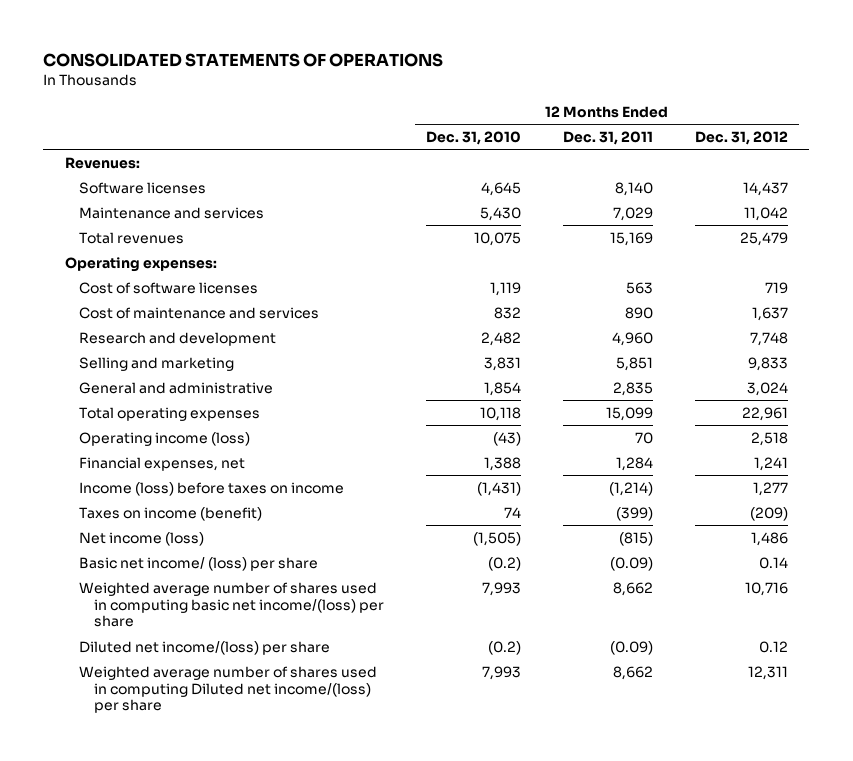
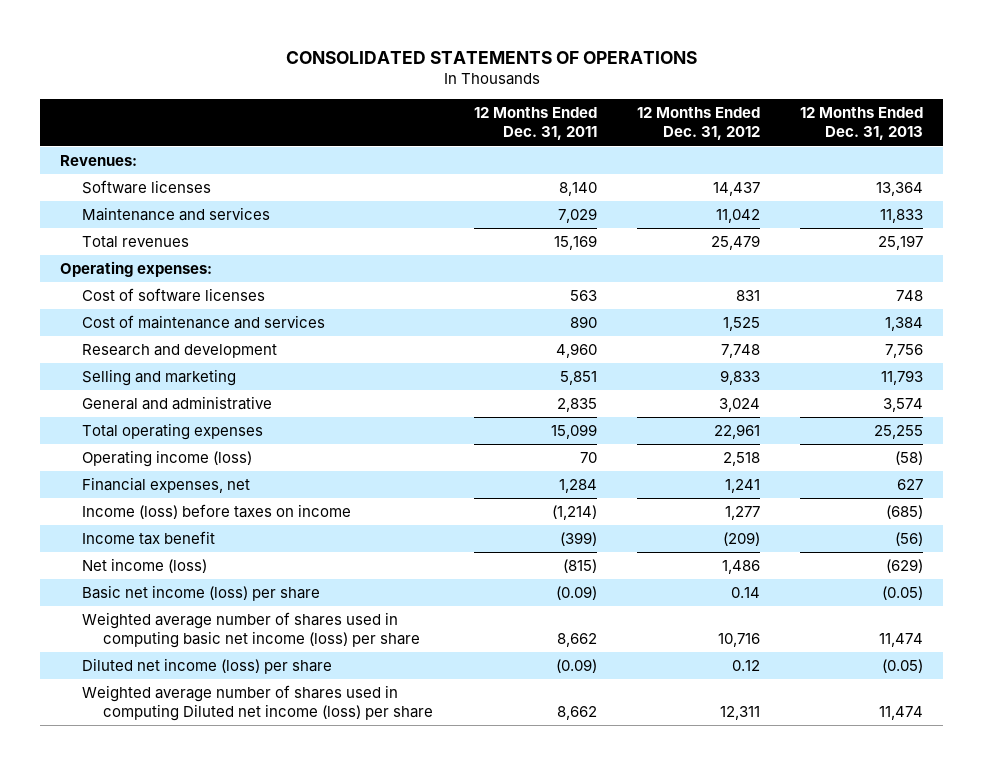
[425,131,521,146] Dec. 31, 2010 -> none
none -> [800,107,924,141] 12 Months Ended Dec. 31, 2013
[765,281,789,294] 719 -> [735,290,760,302] 831
[752,306,789,321] 1,637 -> [722,317,760,332] 1,525
[79,506,263,521] Taxes on income (benefit) -> [81,531,215,546] Income tax benefit
[79,556,319,571] Basic net income/ (loss) per share -> [81,585,320,602] Basic net income (loss) per share
[79,581,384,628] Weighted average number of shares used in computing basic net income/(loss) per share -> [81,612,421,649] Weighted average number of shares used in computing basic net income (loss) per share
[79,640,331,655] Diluted net income/(loss) per share -> [81,658,332,675] Diluted net income (loss) per share
[79,665,378,714] Weighted average number of shares used in computing Diluted net income/(loss) per share -> [81,685,434,722] Weighted average number of shares used in computing Diluted net income (loss) per share

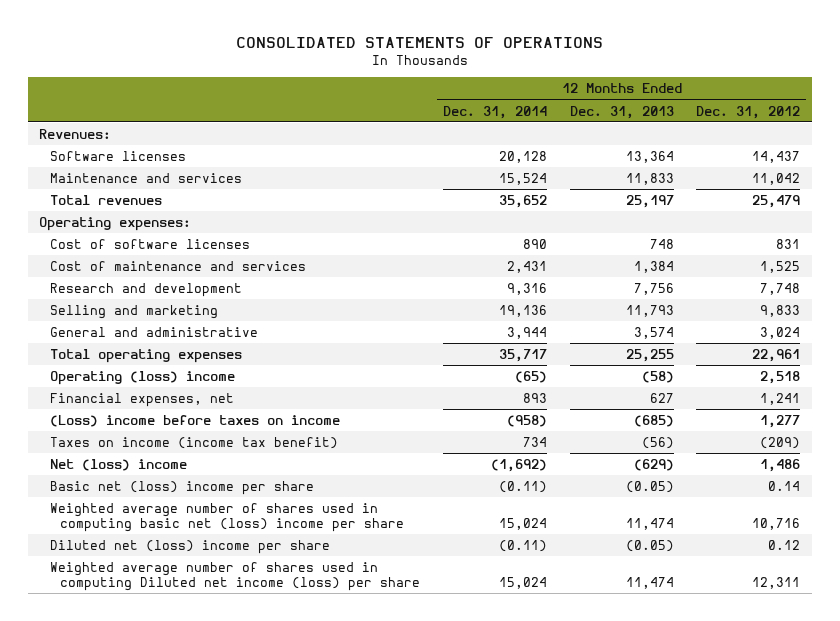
[473,107,597,141] 12 Months Ended Dec. 31, 2011 -> none
none -> [442,105,547,119] Dec. 31, 2014
[81,450,252,468] Operating income (loss) -> [49,370,235,385] Operating (loss) income
[81,504,351,520] Income (loss) before taxes on income -> [49,414,340,427] (Loss) income before taxes on income
[81,531,215,546] Income tax benefit -> [49,436,338,449] Taxes on income (income tax benefit)
[81,558,207,574] Net income (loss) -> [49,458,187,471] Net (loss) income
[81,585,320,602] Basic net income (loss) per share -> [49,480,314,495] Basic net (loss) income per share
[81,612,421,649] Weighted average number of shares used in computing basic net income (loss) per share -> [49,502,405,532] Weighted average number of shares used in computing basic net (loss) income per share
[81,658,332,675] Diluted net income (loss) per share -> [49,539,330,554] Diluted net (loss) income per share

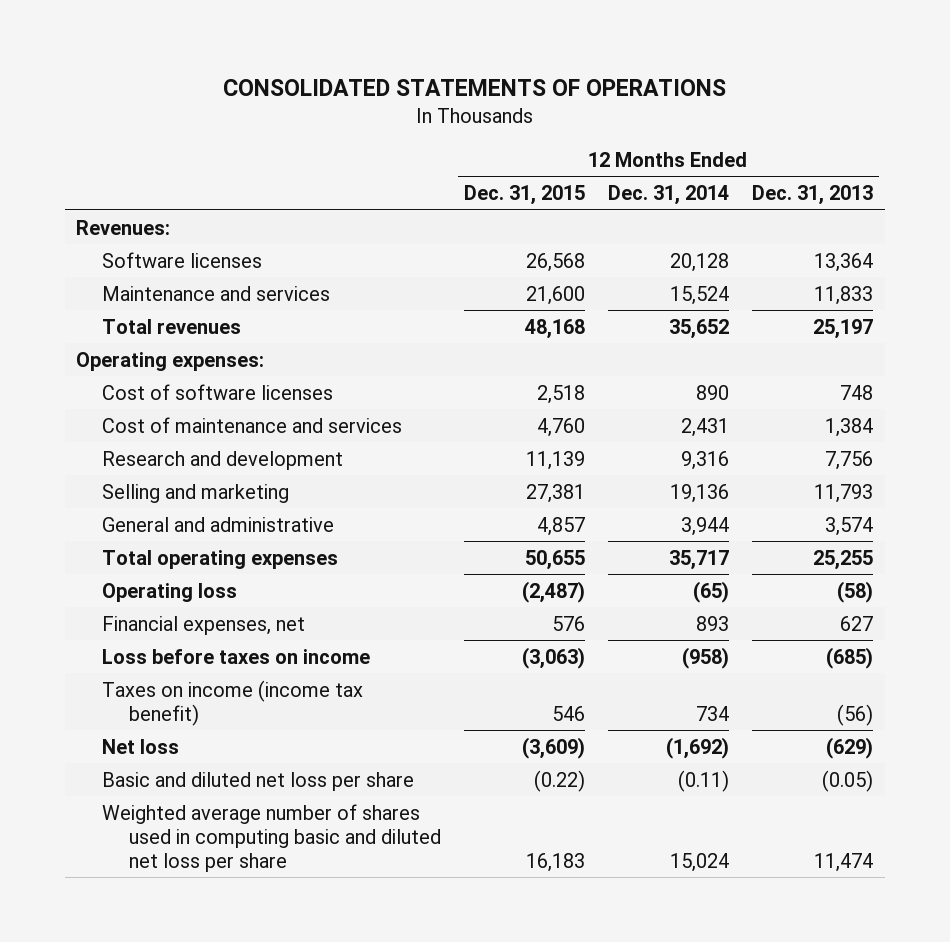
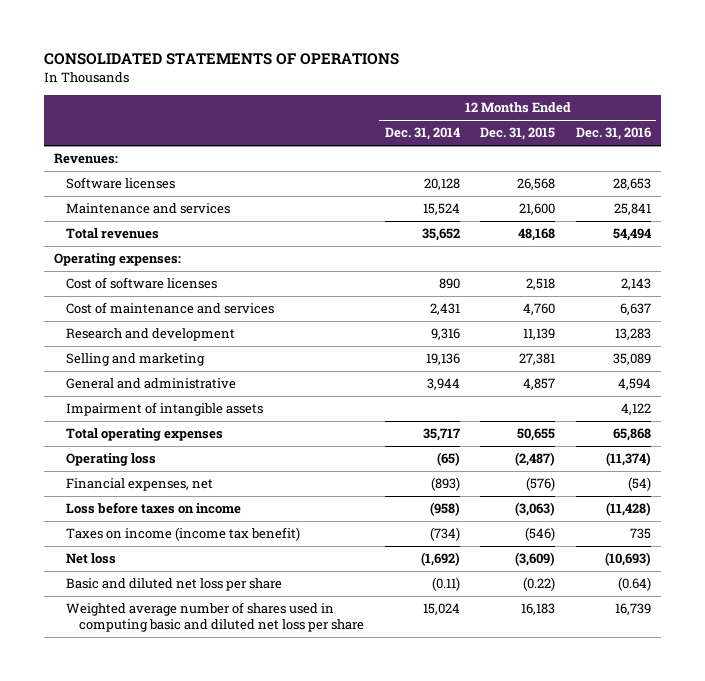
[752,185,874,206] Dec. 31, 2013 -> none
none -> [575,127,651,141] Dec. 31, 2016
none -> [66,402,264,417] Impairment of intangible assets
[551,615,585,631] 576 -> [526,477,556,492] (576)
[695,615,729,631] 893 -> [430,477,460,492] (893)
[551,705,585,721] 546 -> [525,527,556,542] (546)
[695,705,729,721] 734 -> [429,527,460,542] (734)

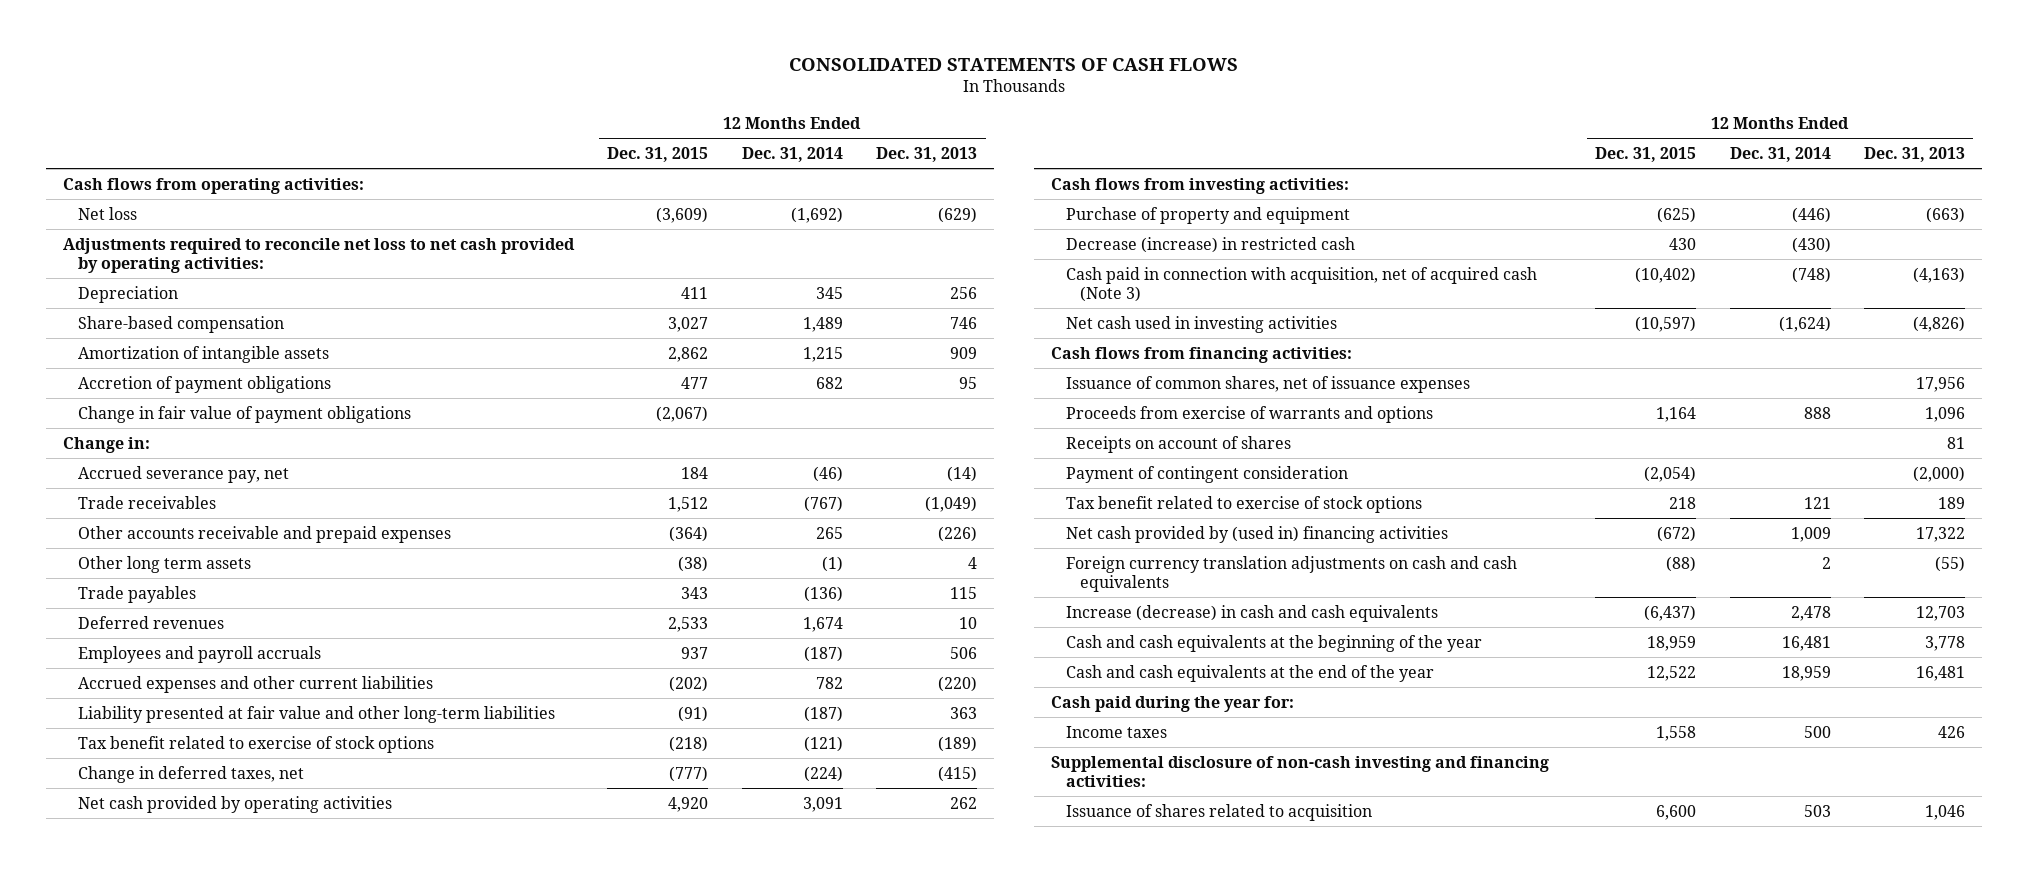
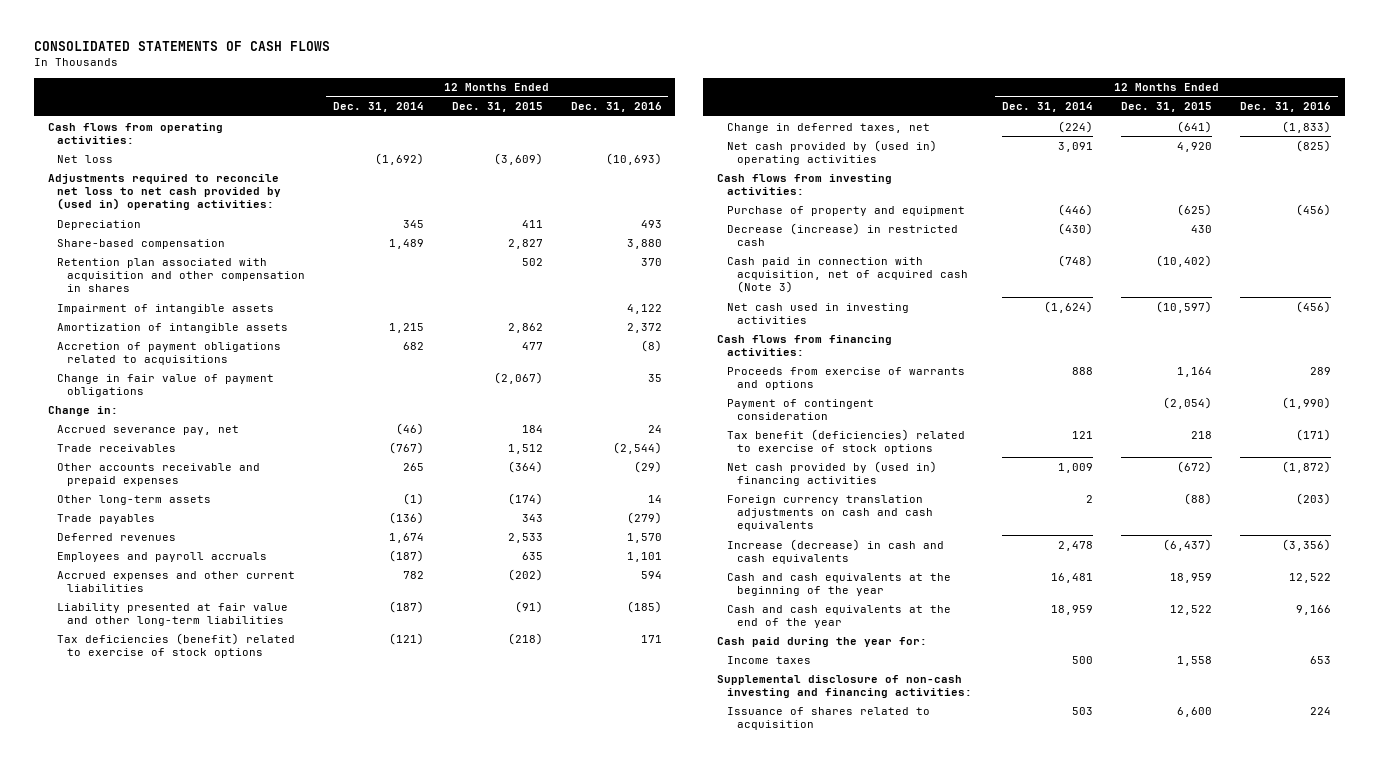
[876,147,978,163] Dec. 31, 2013 -> none
none -> [570,102,662,113] Dec. 31, 2016
[62,237,575,273] Adjustments required to reconcile net loss to net cash provided by operating activities: -> [47,173,282,211] Adjustments required to reconcile net loss to net cash provided by (used in) operating activities:
[668,316,709,332] 3,027 -> [507,238,543,249] 2,827
none -> [57,257,305,293] Retention plan associated with acquisition and other compensation in shares
none -> [57,303,275,314] Impairment of intangible assets
[77,375,331,393] Accretion of payment obligations -> [57,341,282,365] Accretion of payment obligations related to acquisitions
[77,555,251,573] Other long term assets -> [57,494,212,505] Other long-term assets
[678,555,709,572] (38) -> [507,492,543,505] (174)
[681,646,709,659] 937 -> [521,551,543,560] 635
[77,735,434,753] Tax benefit related to exercise of stock options -> [57,632,296,658] Tax deficiencies (benefit) related to exercise of stock options
[669,765,709,782] (777) -> [1177,120,1213,133] (641)
[77,795,392,813] Net cash provided by operating activities -> [726,139,937,165] Net cash provided by (used in) operating activities
[1065,375,1470,393] Issuance of common shares, net of issuance expenses -> none
[1065,435,1291,453] Receipts on account of shares -> none
[1065,495,1422,513] Tax benefit related to exercise of stock options -> [726,428,965,454] Tax benefit (deficiencies) related to exercise of stock options

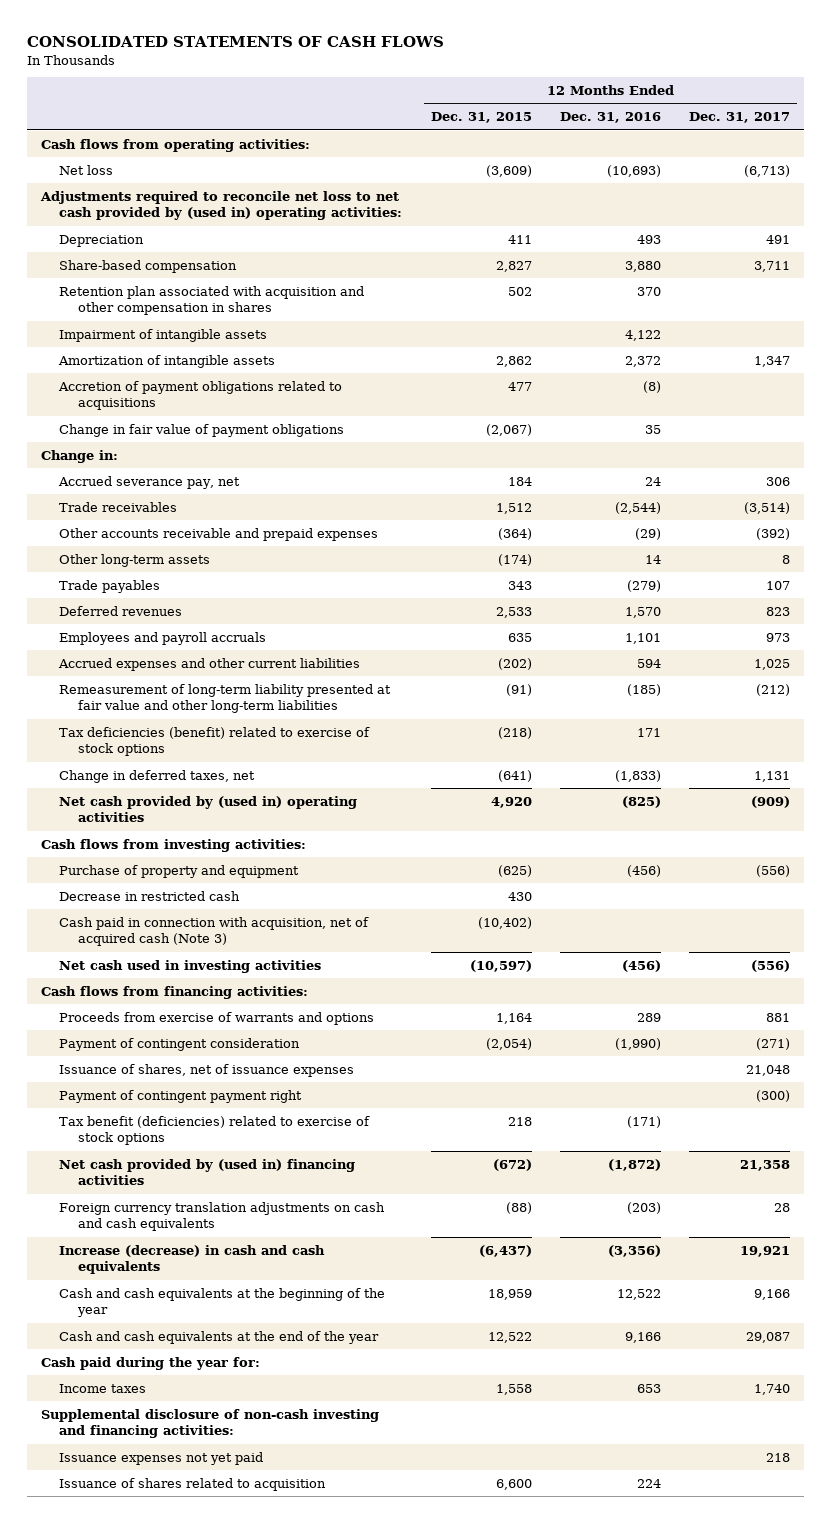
[332,102,424,113] Dec. 31, 2014 -> none
none -> [689,112,791,124] Dec. 31, 2017
[57,602,289,626] Liability presented at fair value and other long-term liabilities -> [59,683,392,714] Remeasurement of long-term liability presented at fair value and other long-term liabilities
[726,222,958,246] Decrease (increase) in restricted cash -> [59,890,241,901] Decrease in restricted cash
none -> [59,1063,355,1077] Issuance of shares, net of issuance expenses
none -> [59,1089,303,1103] Payment of contingent payment right
none -> [59,1451,264,1465] Issuance expenses not yet paid

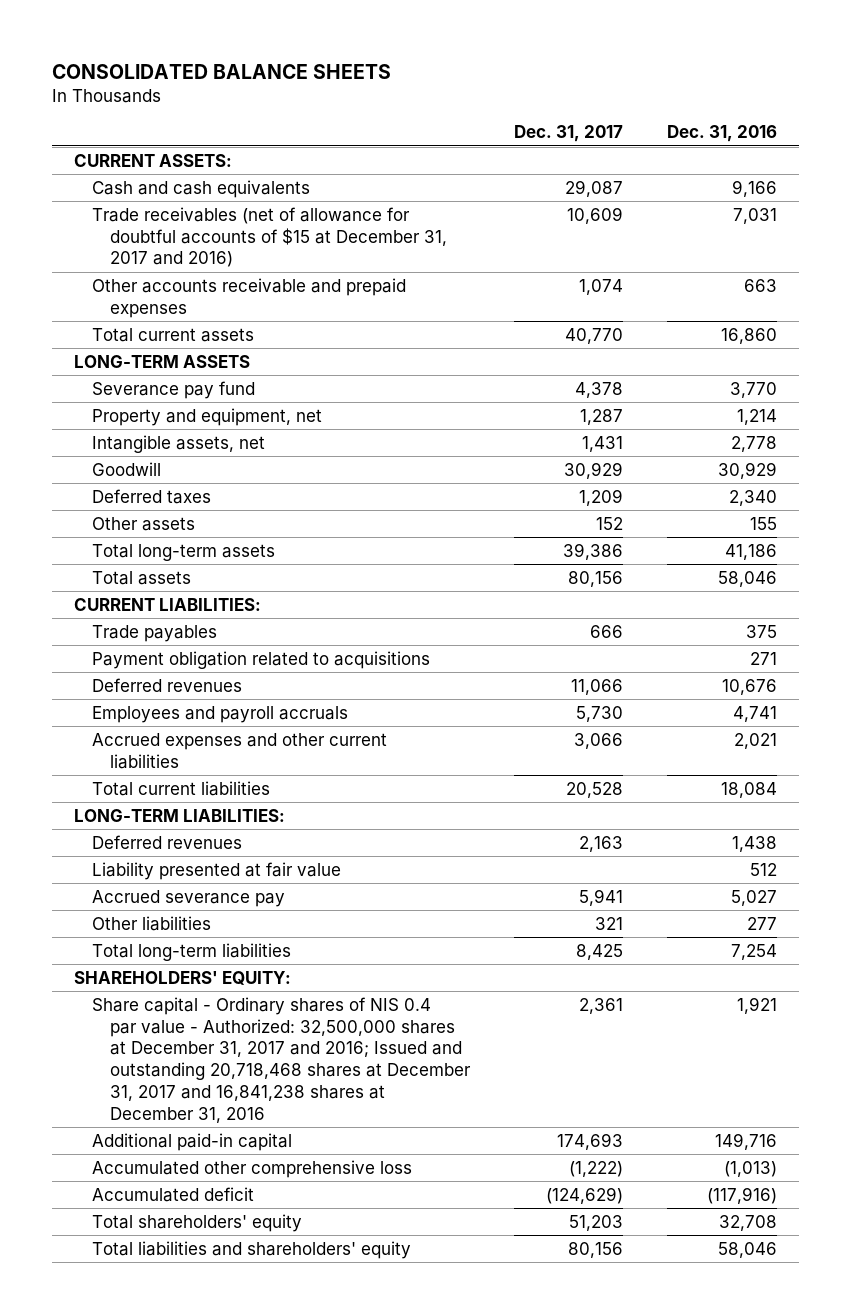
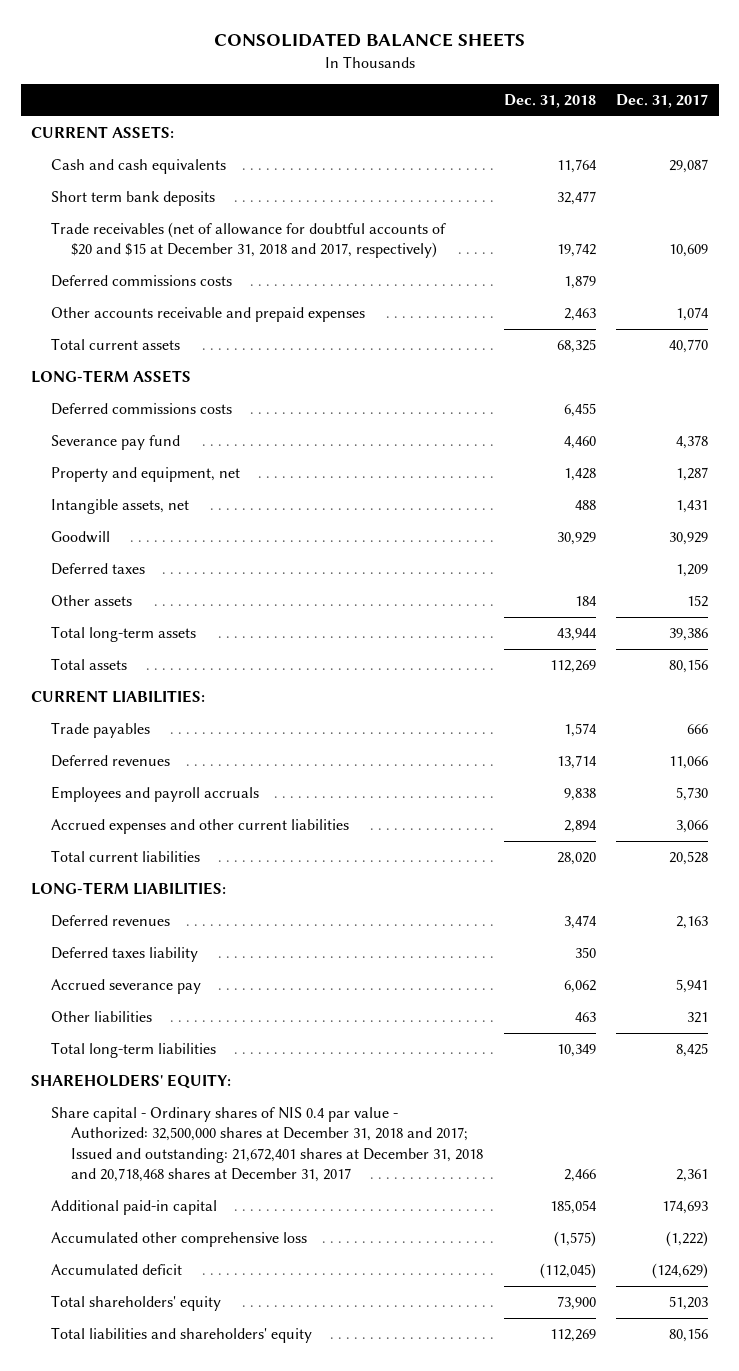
[666,125,777,143] Dec. 31, 2016 -> none
none -> [503,94,596,109] Dec. 31, 2018
none -> [51,191,216,207] Short term bank deposits
[91,206,447,268] Trade receivables (net of allowance for doubtful accounts of $15 at December 31, 2017 and 2016) -> [51,222,447,259] Trade receivables (net of allowance for doubtful accounts of $20 and $15 at December 31, 2018 and 2017, respectively)
none -> [51,275,233,288] Deferred commissions costs
none -> [51,403,233,416] Deferred commissions costs
[91,650,430,669] Payment obligation related to acquisitions -> none
[91,861,341,880] Liability presented at fair value -> none
none -> [51,947,199,963] Deferred taxes liability
[91,996,471,1123] Share capital - Ordinary shares of NIS 0.4 par value - Authorized: 32,500,000 shares at December 31, 2017 and 2016; Issued and outstanding 20,718,468 shares at December 31, 2017 and 16,841,238 shares at December 31, 2016 -> [51,1107,484,1183] Share capital - Ordinary shares of NIS 0.4 par value - Authorized: 32,500,000 shares at December 31, 2018 and 2017; Issued and outstanding: 21,672,401 shares at December 31, 2018 and 20,718,468 shares at December 31, 2017

